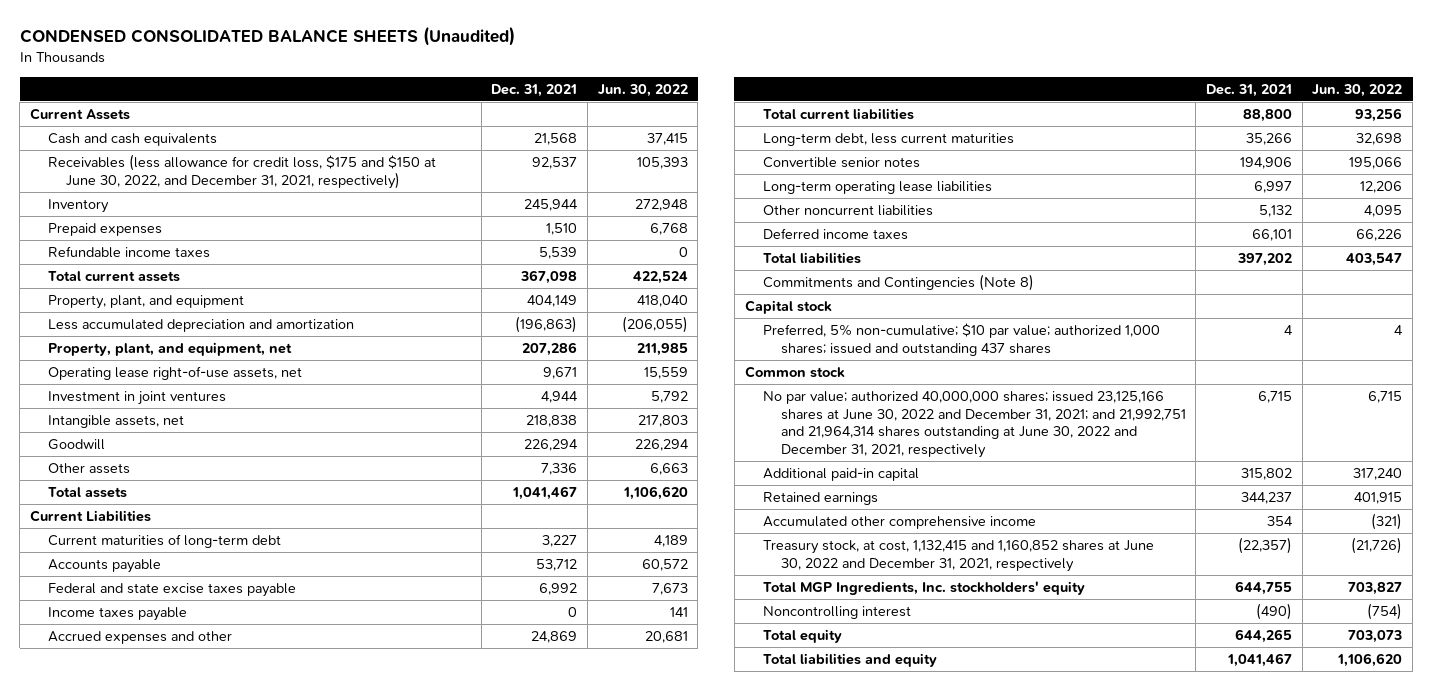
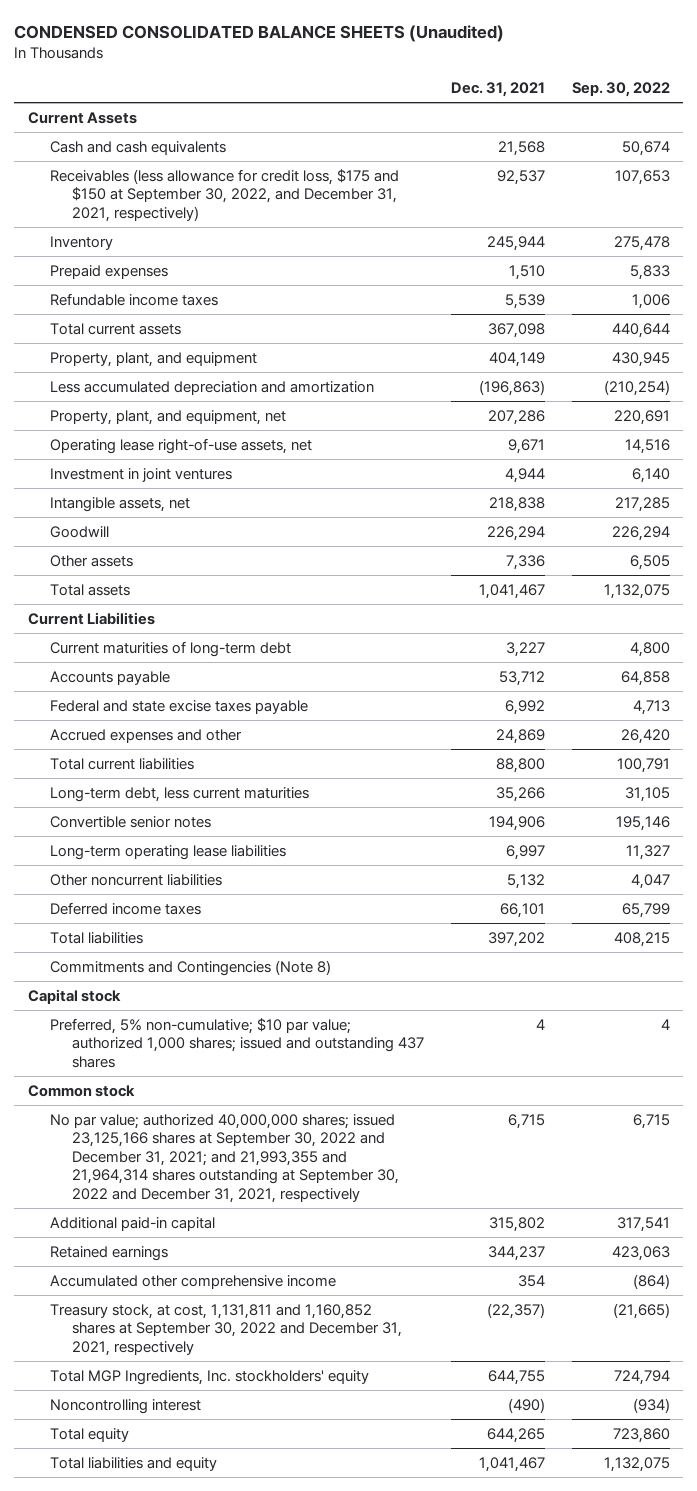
[597,83,688,97] Jun. 30, 2022 -> none
none -> [571,81,670,97] Sep. 30, 2022
[47,154,436,189] Receivables (less allowance for credit loss, $175 and $150 at June 30, 2022, and December 31, 2021, respectively) -> [49,168,399,222] Receivables (less allowance for credit loss, $175 and $150 at September 30, 2022, and December 31, 2021, respectively)
[47,607,187,622] Income taxes payable -> none
[762,391,1186,458] No par value; authorized 40,000,000 shares; issued 23,125,166 shares at June 30, 2022 and December 31, 2021; and 21,992,751 and 21,964,314 shares outstanding at June 30, 2022 and December 31, 2021, respectively -> [49,1113,400,1203] No par value; authorized 40,000,000 shares; issued 23,125,166 shares at September 30, 2022 and December 31, 2021; and 21,993,355 and 21,964,314 shares outstanding at September 30, 2022 and December 31, 2021, respectively
[762,540,1154,572] Treasury stock, at cost, 1,132,415 and 1,160,852 shares at June 30, 2022 and December 31, 2021, respectively -> [49,1303,403,1356] Treasury stock, at cost, 1,131,811 and 1,160,852 shares at September 30, 2022 and December 31, 2021, respectively

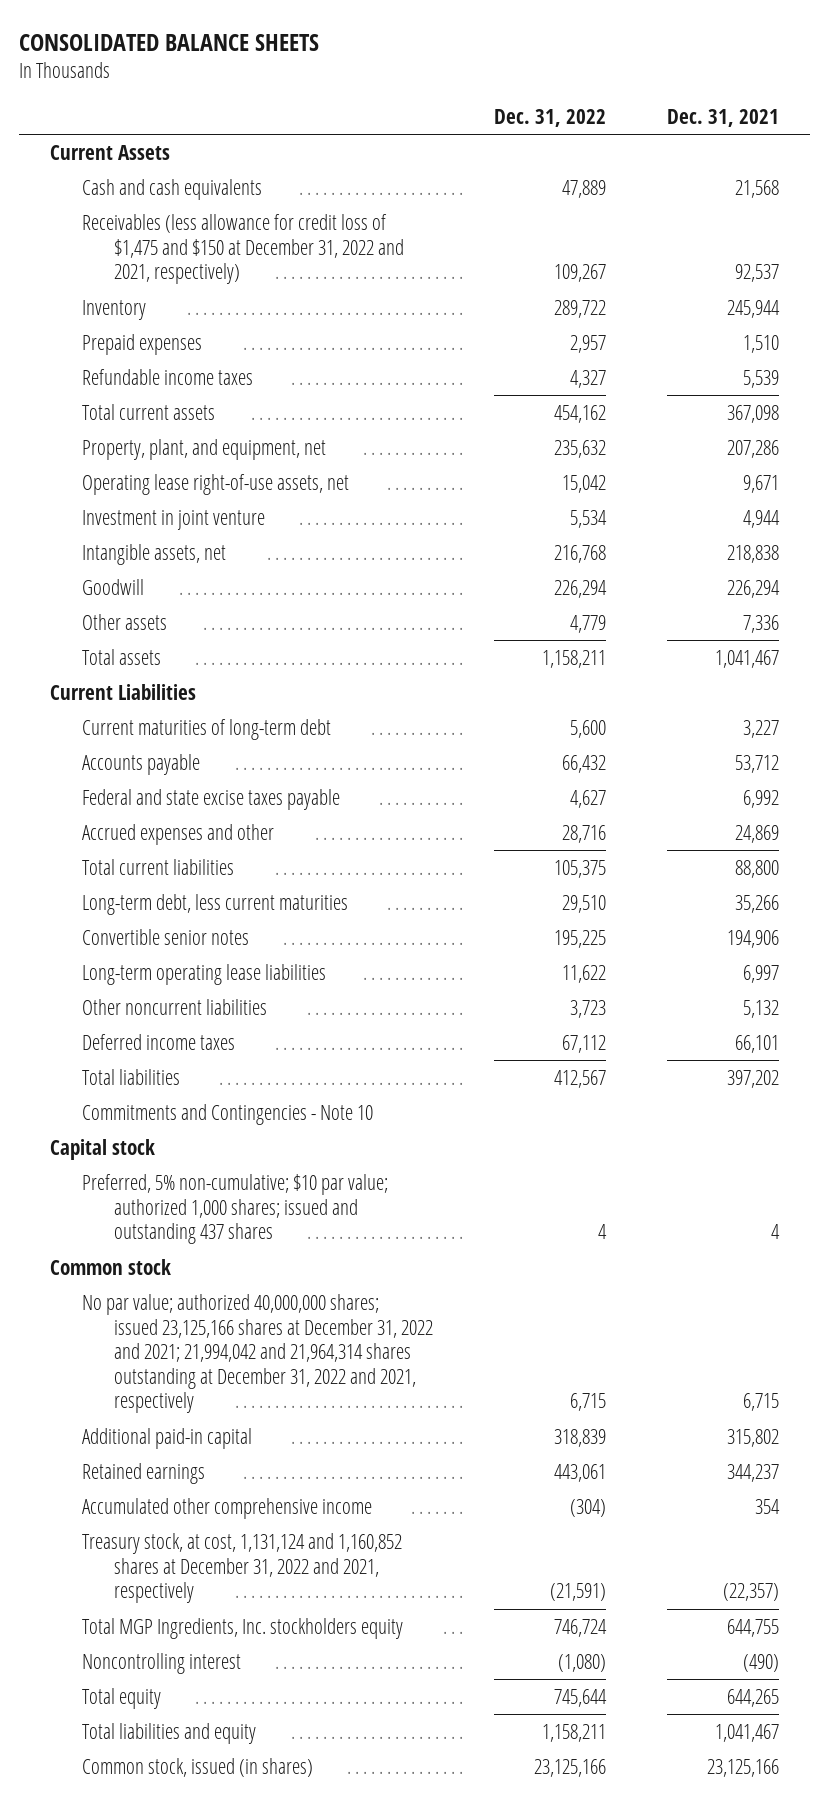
[14,24,505,42] CONDENSED CONSOLIDATED BALANCE SHEETS (Unaudited) -> [18,33,319,51] CONSOLIDATED BALANCE SHEETS
[571,81,670,97] Sep. 30, 2022 -> none
none -> [493,108,606,127] Dec. 31, 2022
[49,168,399,222] Receivables (less allowance for credit loss, $175 and $150 at September 30, 2022, and December 31, 2021, respectively) -> [81,213,404,285] Receivables (less allowance for credit loss of $1,475 and $150 at December 31, 2022 and 2021, respectively)
[49,351,257,367] Property, plant, and equipment -> none
[49,380,374,395] Less accumulated depreciation and amortization -> none
[49,467,232,482] Investment in joint ventures -> [81,509,265,530] Investment in joint venture
[49,959,331,976] Commitments and Contingencies (Note 8) -> [81,1103,373,1125] Commitments and Contingencies - Note 10
[49,1113,400,1203] No par value; authorized 40,000,000 shares; issued 23,125,166 shares at September 30, 2022 and December 31, 2021; and 21,993,355 and 21,964,314 shares outstanding at September 30, 2022 and December 31, 2021, respectively -> [81,1293,433,1414] No par value; authorized 40,000,000 shares; issued 23,125,166 shares at December 31, 2022 and 2021; 21,994,042 and 21,964,314 shares outstanding at December 31, 2022 and 2021, respectively
[49,1303,403,1356] Treasury stock, at cost, 1,131,811 and 1,160,852 shares at September 30, 2022 and December 31, 2021, respectively -> [81,1532,402,1604] Treasury stock, at cost, 1,131,124 and 1,160,852 shares at December 31, 2022 and 2021, respectively
[49,1369,369,1385] Total MGP Ingredients, Inc. stockholders' equity -> [81,1617,403,1639] Total MGP Ingredients, Inc. stockholders equity
none -> [81,1757,313,1777] Common stock, issued (in shares)

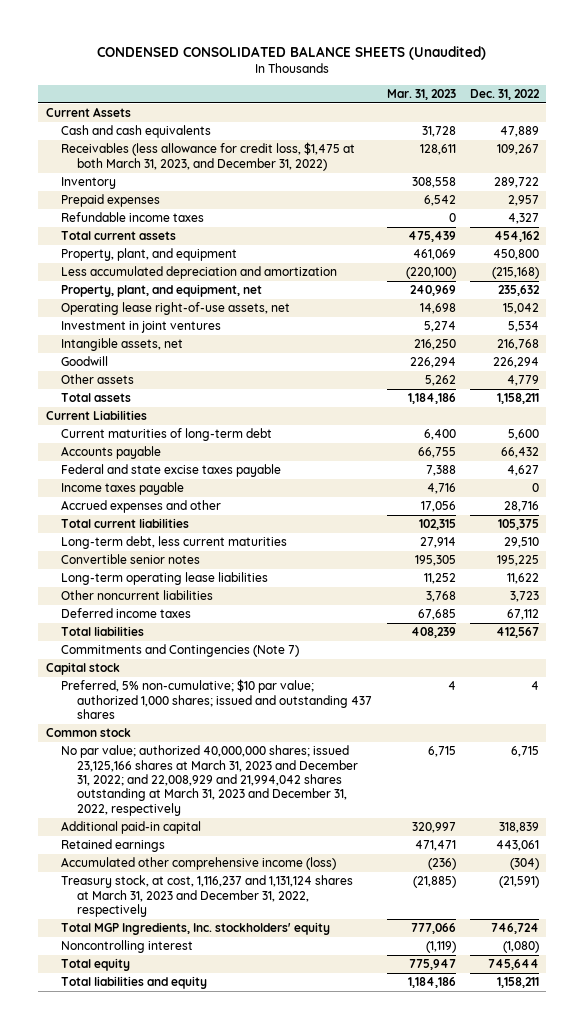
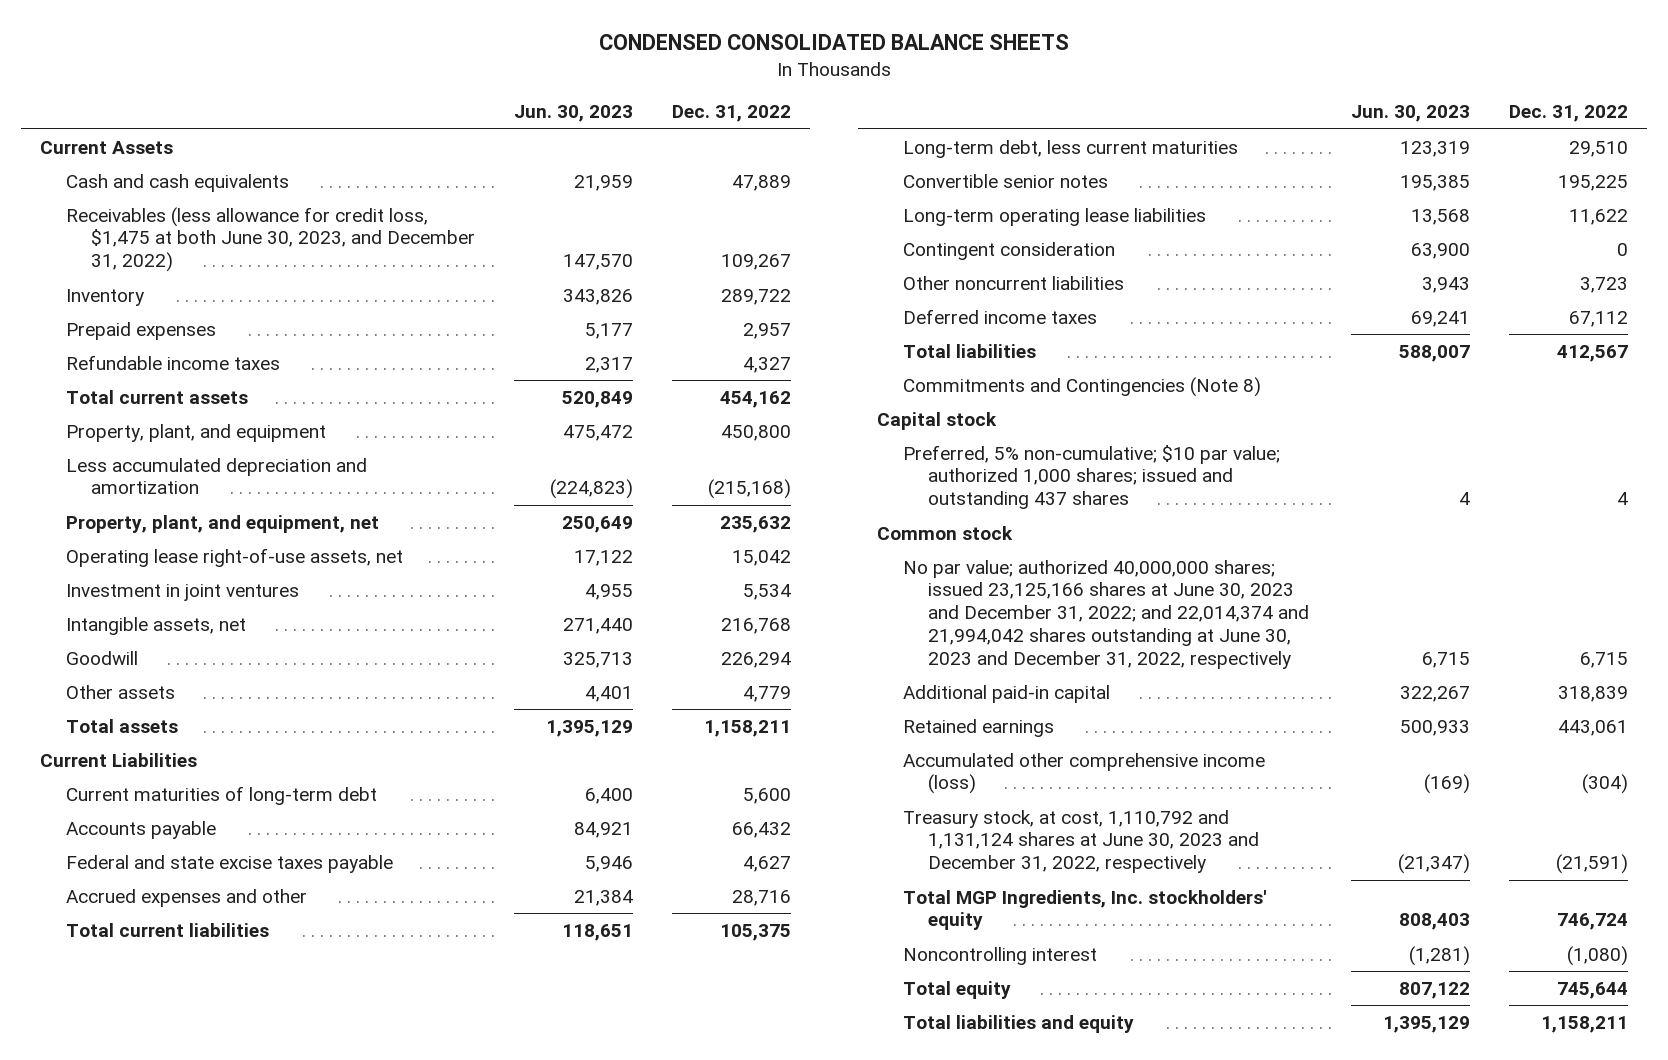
[97,45,487,60] CONDENSED CONSOLIDATED BALANCE SHEETS (Unaudited) -> [598,34,1069,51] CONDENSED CONSOLIDATED BALANCE SHEETS
[386,89,456,101] Mar. 31, 2023 -> none
none -> [514,105,634,123] Jun. 30, 2023
[61,142,356,171] Receivables (less allowance for credit loss, $1,475 at both March 31, 2023, and December 31, 2022) -> [65,206,476,273] Receivables (less allowance for credit loss, $1,475 at both June 30, 2023, and December 31, 2022)
[61,482,185,496] Income taxes payable -> none
none -> [902,241,1115,260] Contingent consideration
[61,644,300,658] Commitments and Contingencies (Note 7) -> [902,376,1261,397] Commitments and Contingencies (Note 8)
[61,745,358,816] No par value; authorized 40,000,000 shares; issued 23,125,166 shares at March 31, 2023 and December 31, 2022; and 22,008,929 and 21,994,042 shares outstanding at March 31, 2023 and December 31, 2022, respectively -> [902,559,1310,669] No par value; authorized 40,000,000 shares; issued 23,125,166 shares at June 30, 2023 and December 31, 2022; and 22,014,374 and 21,994,042 shares outstanding at June 30, 2023 and December 31, 2022, respectively
[61,875,354,918] Treasury stock, at cost, 1,116,237 and 1,131,124 shares at March 31, 2023 and December 31, 2022, respectively -> [902,809,1260,874] Treasury stock, at cost, 1,110,792 and 1,131,124 shares at June 30, 2023 and December 31, 2022, respectively

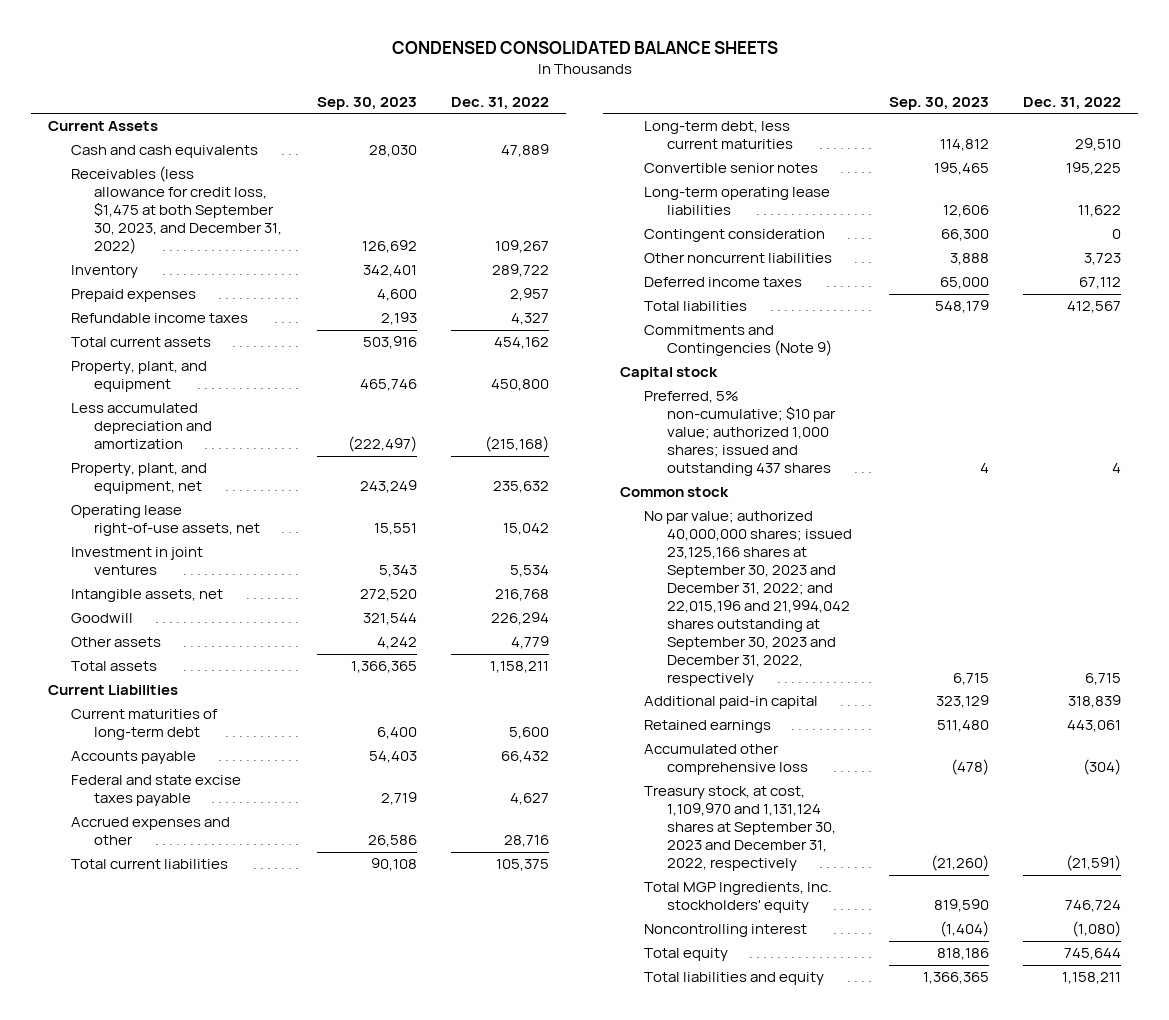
[514,105,634,123] Jun. 30, 2023 -> none
none -> [316,96,417,110] Sep. 30, 2023
[65,206,476,273] Receivables (less allowance for credit loss, $1,475 at both June 30, 2023, and December 31, 2022) -> [71,166,283,255] Receivables (less allowance for credit loss, $1,475 at both September 30, 2023, and December 31, 2022)
[902,376,1261,397] Commitments and Contingencies (Note 8) -> [643,325,832,357] Commitments and Contingencies (Note 9)
[902,559,1310,669] No par value; authorized 40,000,000 shares; issued 23,125,166 shares at June 30, 2023 and December 31, 2022; and 22,014,374 and 21,994,042 shares outstanding at June 30, 2023 and December 31, 2022, respectively -> [643,511,852,686] No par value; authorized 40,000,000 shares; issued 23,125,166 shares at September 30, 2023 and December 31, 2022; and 22,015,196 and 21,994,042 shares outstanding at September 30, 2023 and December 31, 2022, respectively
[902,752,1265,795] Accumulated other comprehensive income (loss) -> [643,744,808,776] Accumulated other comprehensive loss
[902,809,1260,874] Treasury stock, at cost, 1,110,792 and 1,131,124 shares at June 30, 2023 and December 31, 2022, respectively -> [643,786,836,872] Treasury stock, at cost, 1,109,970 and 1,131,124 shares at September 30, 2023 and December 31, 2022, respectively

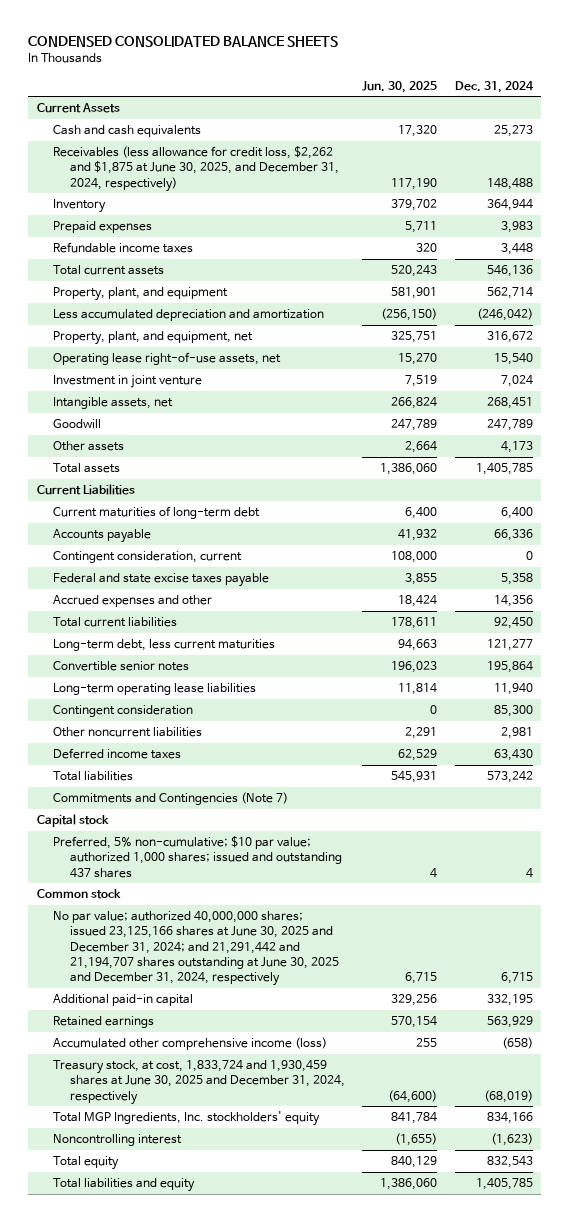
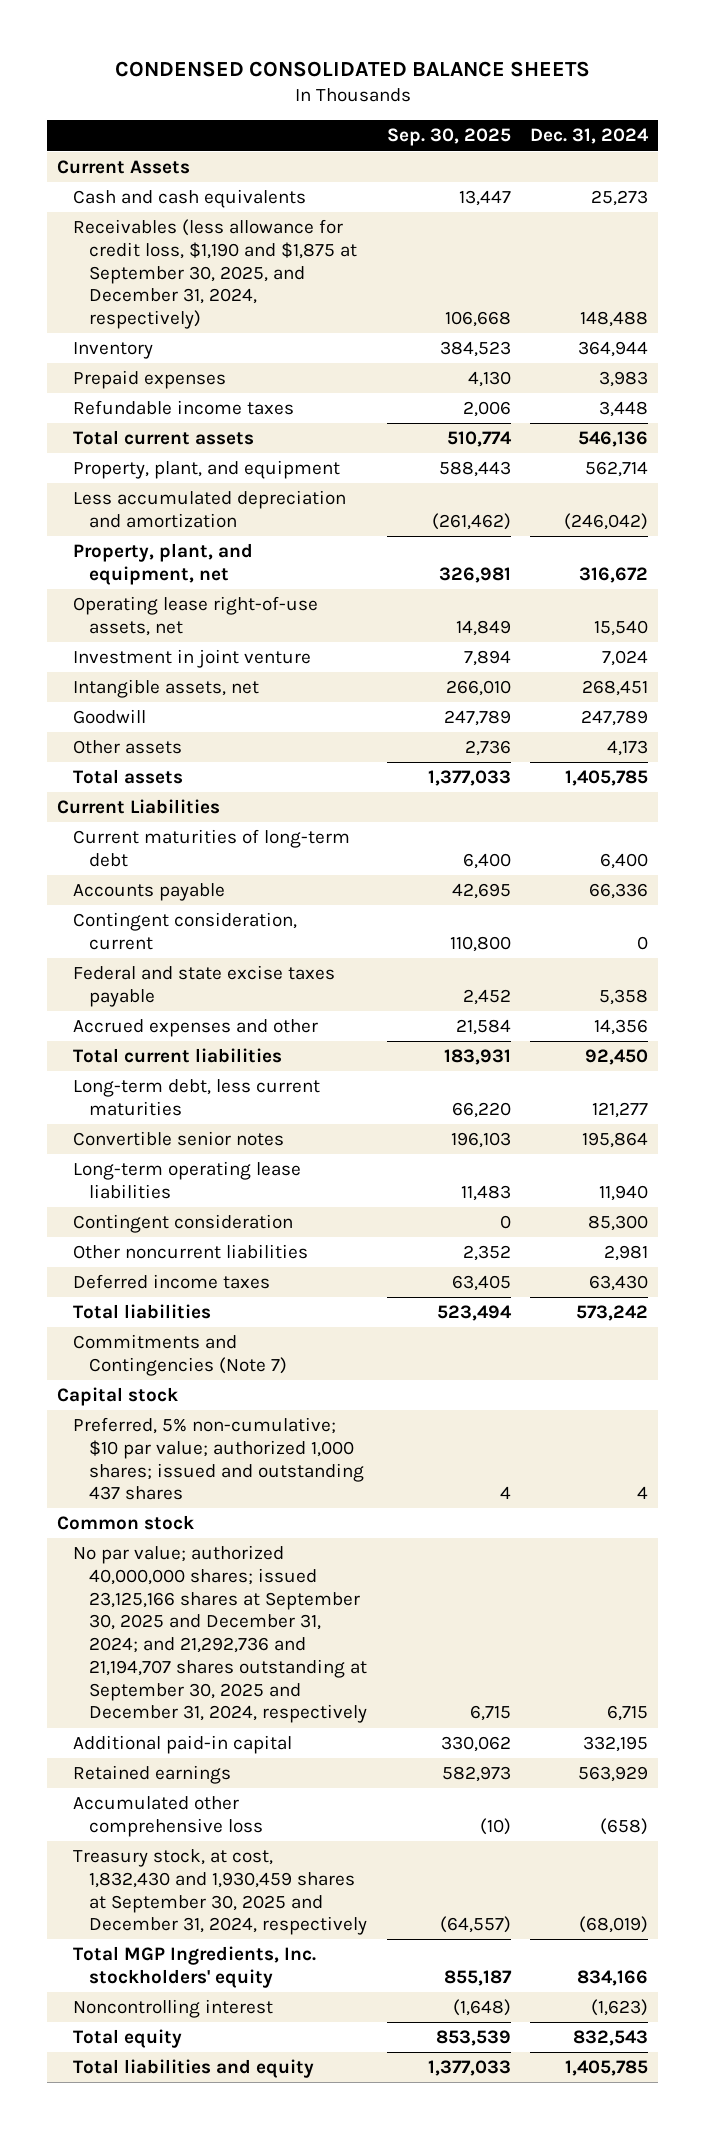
[362,80,438,93] Jun. 30, 2025 -> none
none -> [386,128,511,147] Sep. 30, 2025
[53,146,339,192] Receivables (less allowance for credit loss, $2,262 and $1,875 at June 30, 2025, and December 31, 2024, respectively) -> [72,219,357,330] Receivables (less allowance for credit loss, $1,190 and $1,875 at September 30, 2025, and December 31, 2024, respectively)
[53,911,339,987] No par value; authorized 40,000,000 shares; issued 23,125,166 shares at June 30, 2025 and December 31, 2024; and 21,291,442 and 21,194,707 shares outstanding at June 30, 2025 and December 31, 2024, respectively -> [72,1545,367,1724] No par value; authorized 40,000,000 shares; issued 23,125,166 shares at September 30, 2025 and December 31, 2024; and 21,292,736 and 21,194,707 shares outstanding at September 30, 2025 and December 31, 2024, respectively
[53,1037,328,1051] Accumulated other comprehensive income (loss) -> [72,1796,263,1837] Accumulated other comprehensive loss
[53,1060,345,1105] Treasury stock, at cost, 1,833,724 and 1,930,459 shares at June 30, 2025 and December 31, 2024, respectively -> [72,1849,367,1936] Treasury stock, at cost, 1,832,430 and 1,930,459 shares at September 30, 2025 and December 31, 2024, respectively

